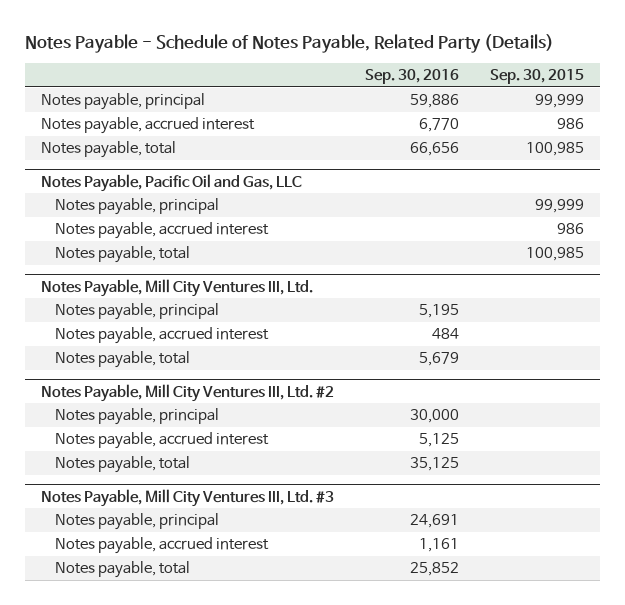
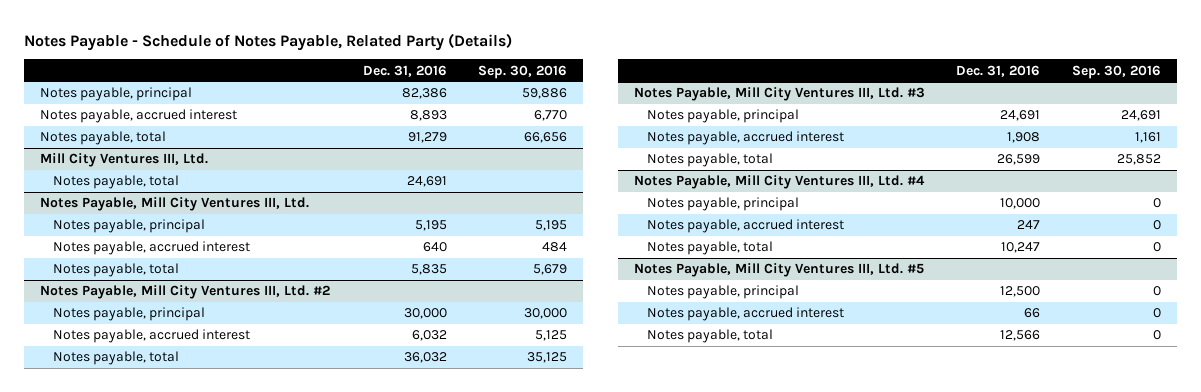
[490,69,585,85] Sep. 30, 2015 -> none
none -> [362,64,447,77] Dec. 31, 2016
[40,173,302,192] Notes Payable, Pacific Oil and Gas, LLC -> none
[54,198,219,216] Notes payable, principal -> none
[54,222,269,240] Notes payable, accrued interest -> none
none -> [40,153,209,168] Mill City Ventures III, Ltd.
none -> [633,175,925,190] Notes Payable, Mill City Ventures III, Ltd. #4
none -> [646,197,799,212] Notes payable, principal
none -> [646,219,844,234] Notes payable, accrued interest
none -> [646,241,773,256] Notes payable, total
none -> [633,263,924,278] Notes Payable, Mill City Ventures III, Ltd. #5
none -> [646,285,799,300] Notes payable, principal
none -> [646,307,844,322] Notes payable, accrued interest
none -> [646,329,773,344] Notes payable, total

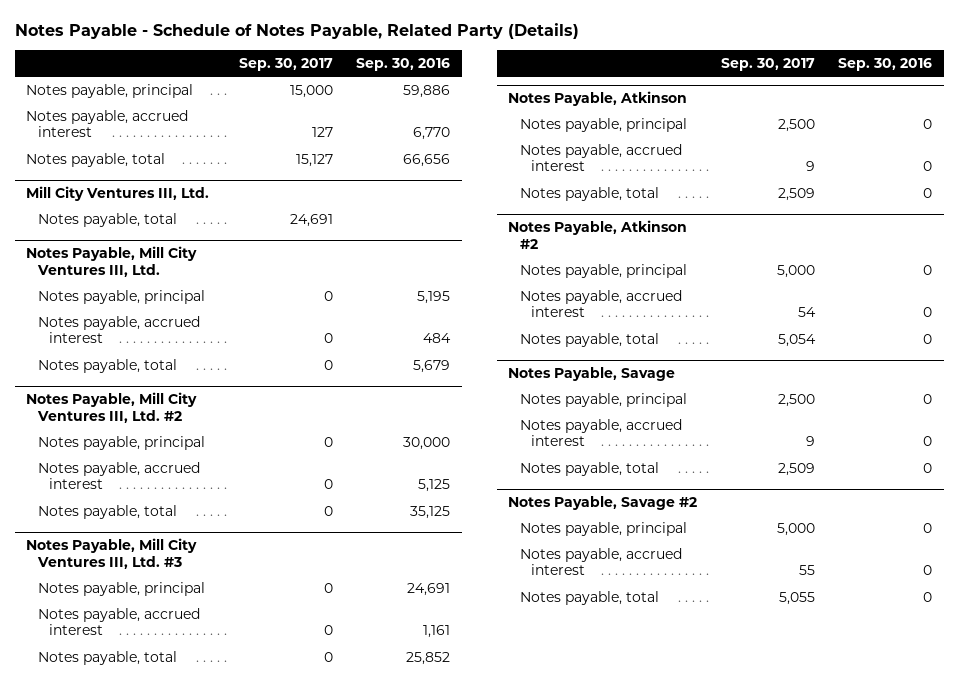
[362,64,447,77] Dec. 31, 2016 -> none
none -> [238,57,333,71] Sep. 30, 2017
[633,175,925,190] Notes Payable, Mill City Ventures III, Ltd. #4 -> none
none -> [508,91,688,107] Notes Payable, Atkinson
[633,263,924,278] Notes Payable, Mill City Ventures III, Ltd. #5 -> none
none -> [508,220,688,249] Notes Payable, Atkinson #2
none -> [508,367,676,382] Notes Payable, Savage
none -> [519,392,687,407] Notes payable, principal
none -> [519,418,682,447] Notes payable, accrued interest
none -> [519,461,659,476] Notes payable, total
none -> [508,496,698,511] Notes Payable, Savage #2
none -> [519,521,687,536] Notes payable, principal
none -> [519,547,682,576] Notes payable, accrued interest
none -> [519,590,659,605] Notes payable, total

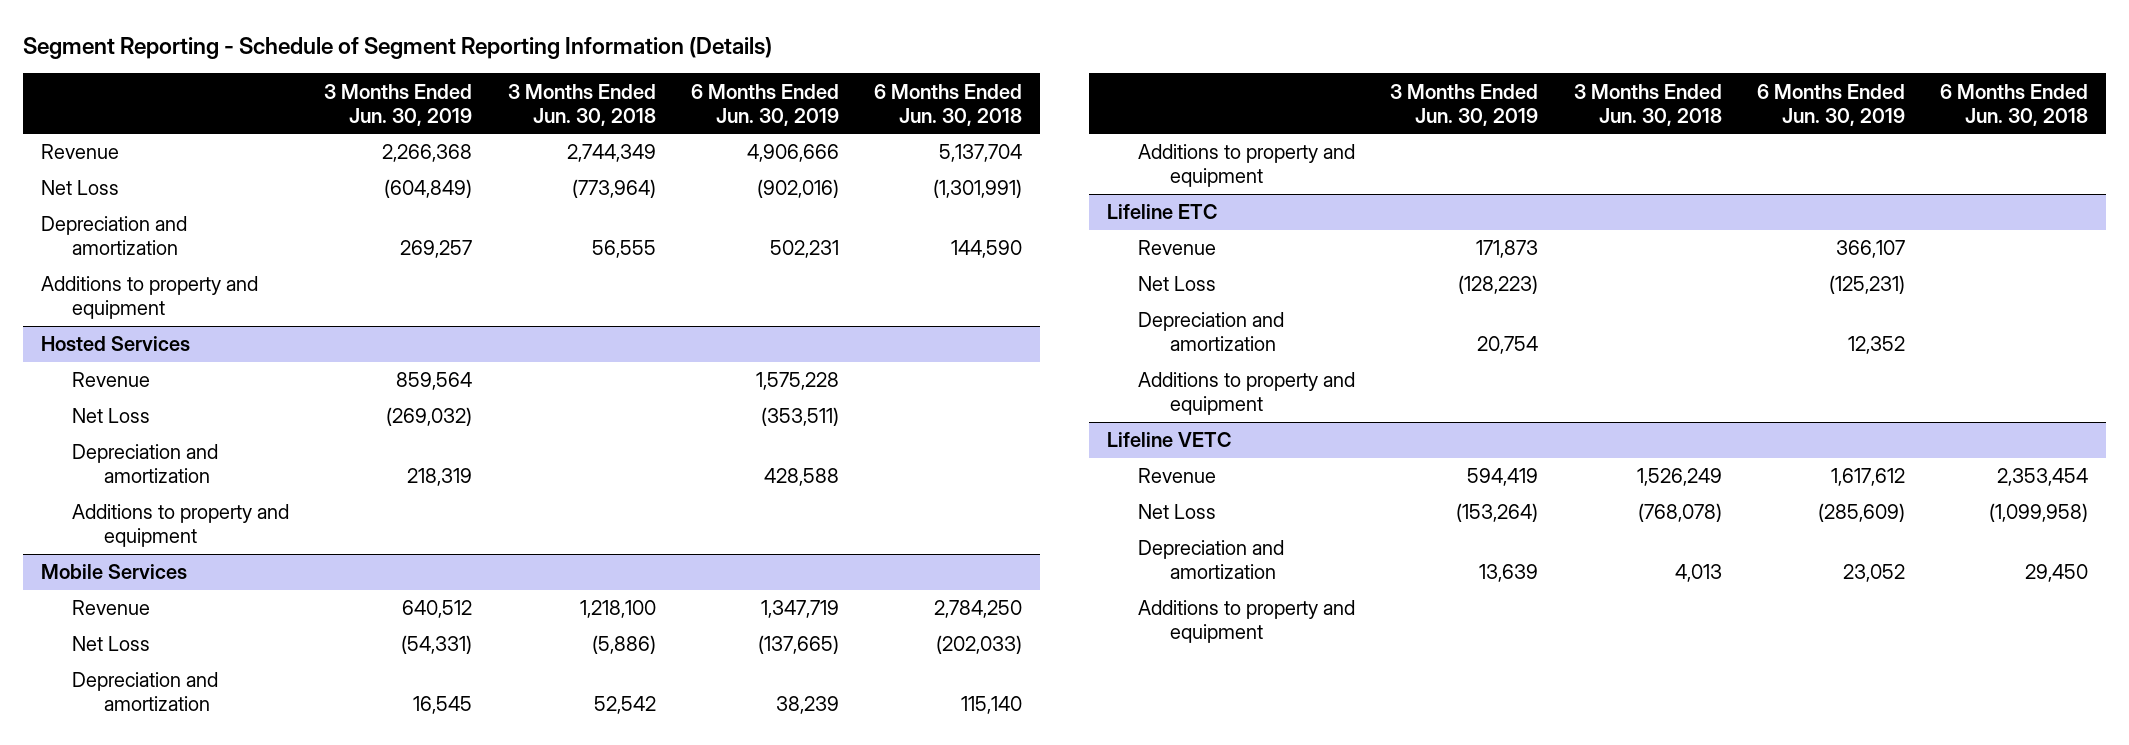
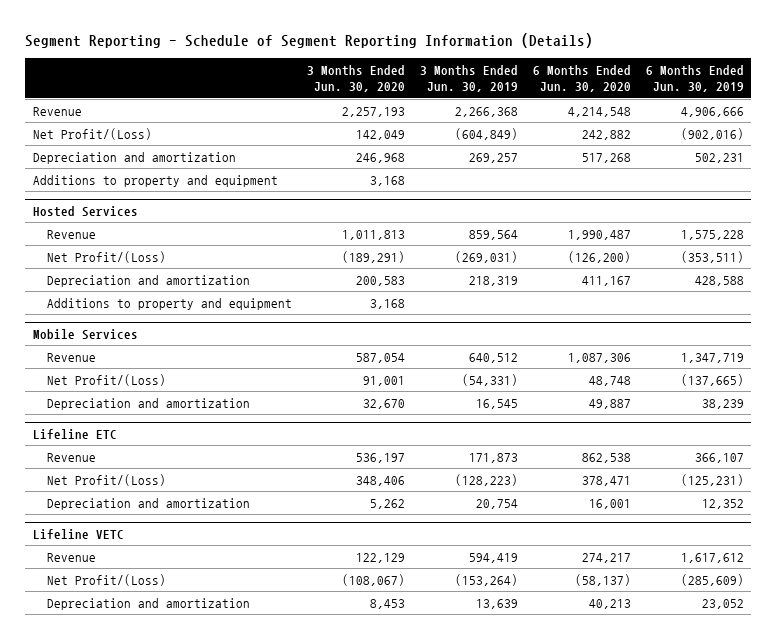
[507,83,656,126] 3 Months Ended Jun. 30, 2018 -> none
[873,83,1022,126] 6 Months Ended Jun. 30, 2018 -> none
none -> [307,64,406,93] 3 Months Ended Jun. 30, 2020
none -> [532,64,631,93] 6 Months Ended Jun. 30, 2020
[40,180,119,196] Net Loss -> [32,127,152,140] Net Profit/(Loss)
[72,408,151,424] Net Loss -> [47,250,167,263] Net Profit/(Loss)
[386,407,473,427] (269,032) -> [455,250,519,263] (269,031)
[72,636,151,652] Net Loss -> [47,373,167,386] Net Profit/(Loss)
[1138,144,1356,188] Additions to property and equipment -> none
[1138,276,1217,292] Net Loss -> [47,473,167,486] Net Profit/(Loss)
[1138,372,1356,416] Additions to property and equipment -> none
[1138,504,1217,520] Net Loss -> [47,573,167,586] Net Profit/(Loss)
[1138,600,1356,644] Additions to property and equipment -> none

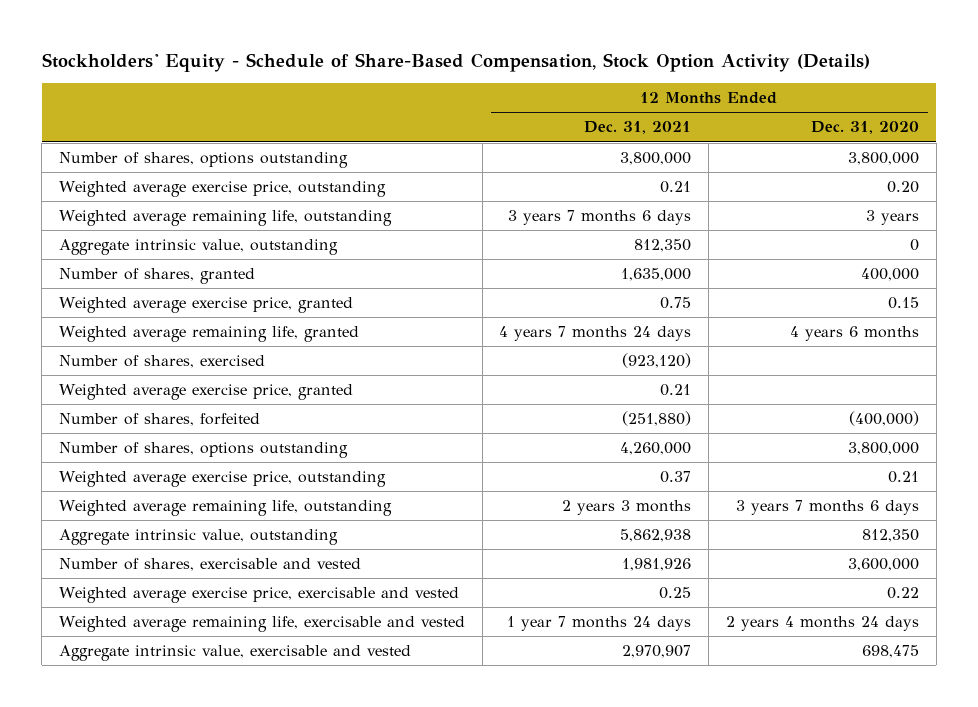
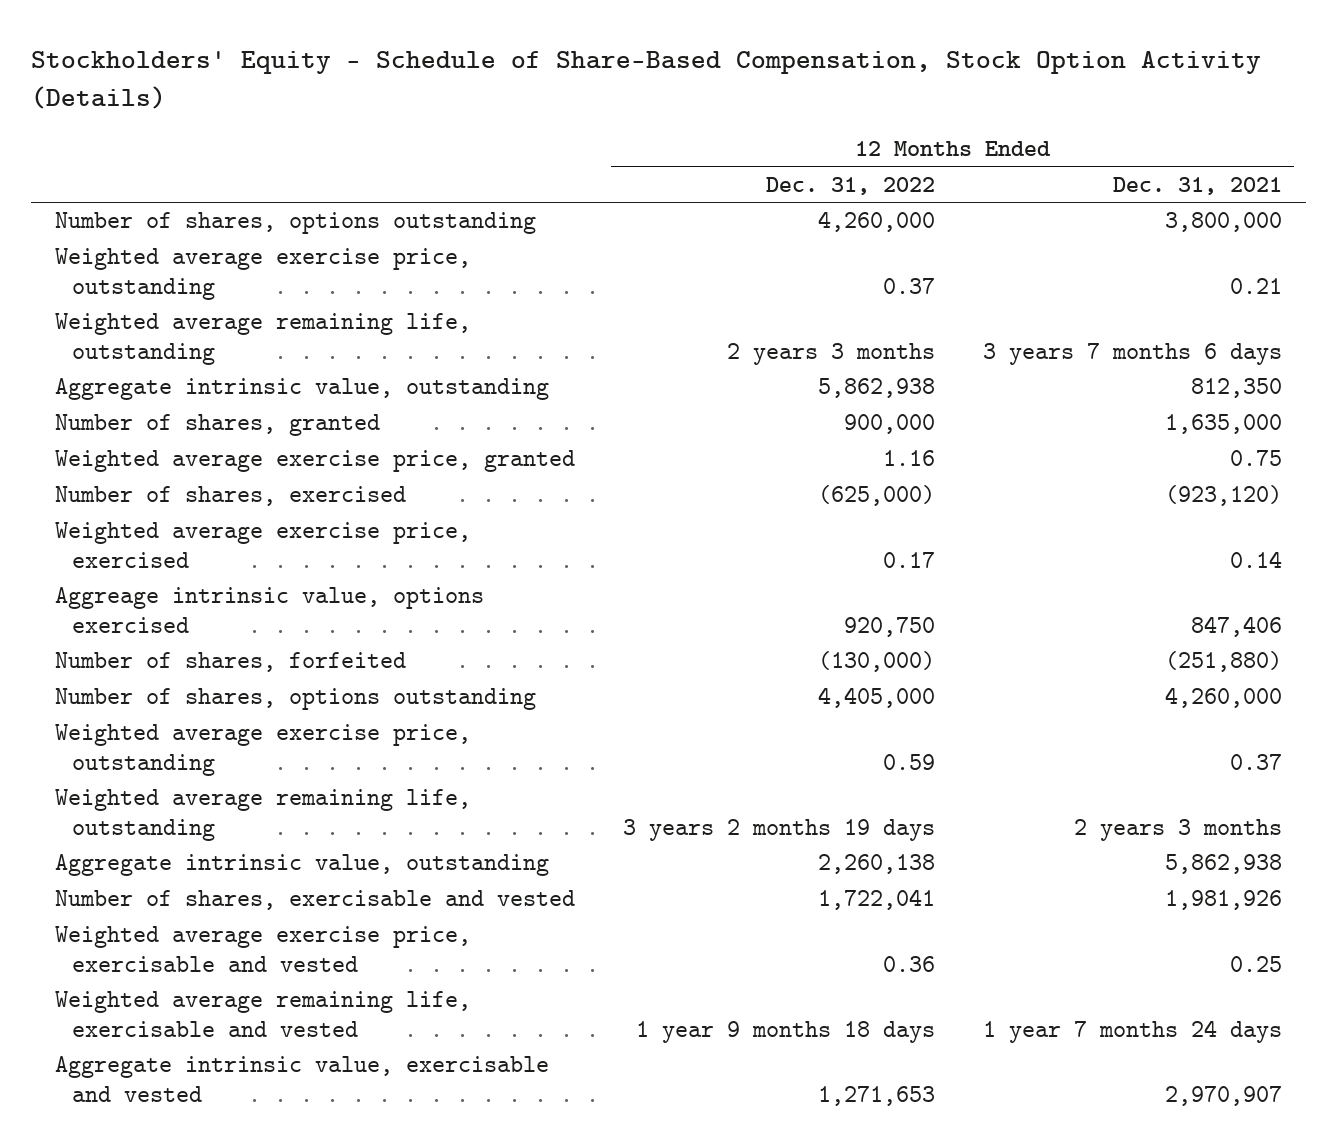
[810,121,919,135] Dec. 31, 2020 -> none
none -> [765,176,935,195] Dec. 31, 2022
[58,326,359,343] Weighted average remaining life, granted -> none
[58,384,353,401] Weighted average exercise price, granted -> [54,522,471,568] Weighted average exercise price, exercised
[660,384,692,397] 0.21 -> [1230,550,1283,568] 0.14
none -> [54,587,484,633] Aggreage intrinsic value, options exercised

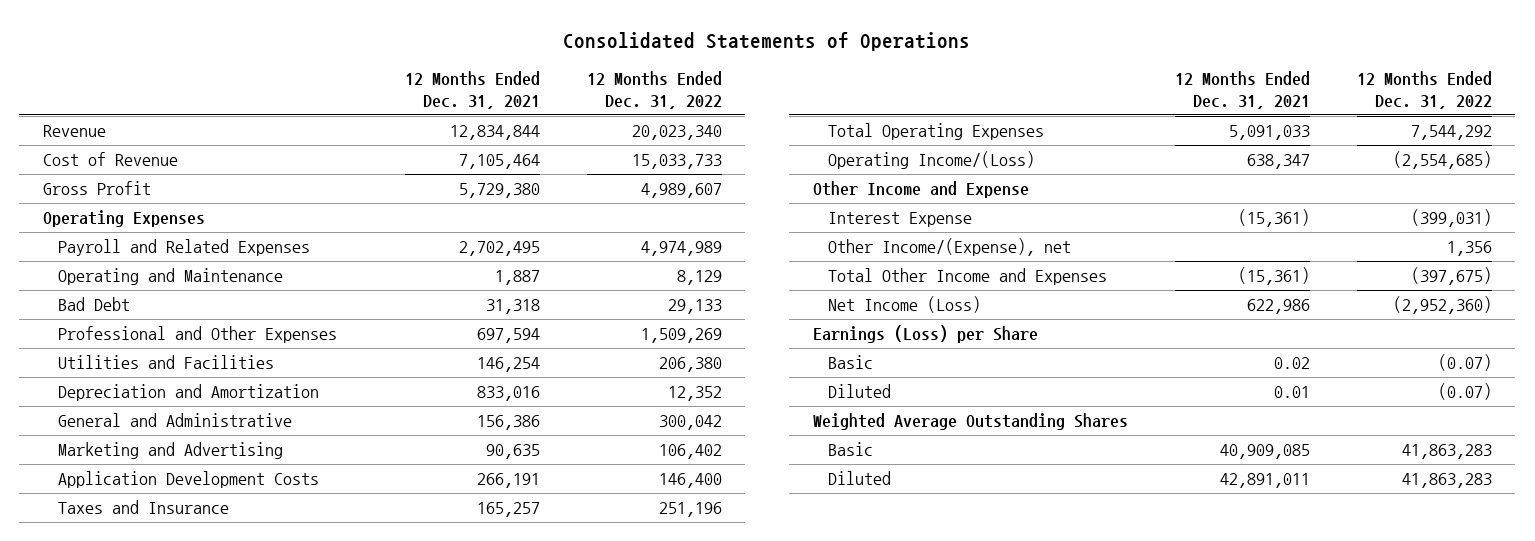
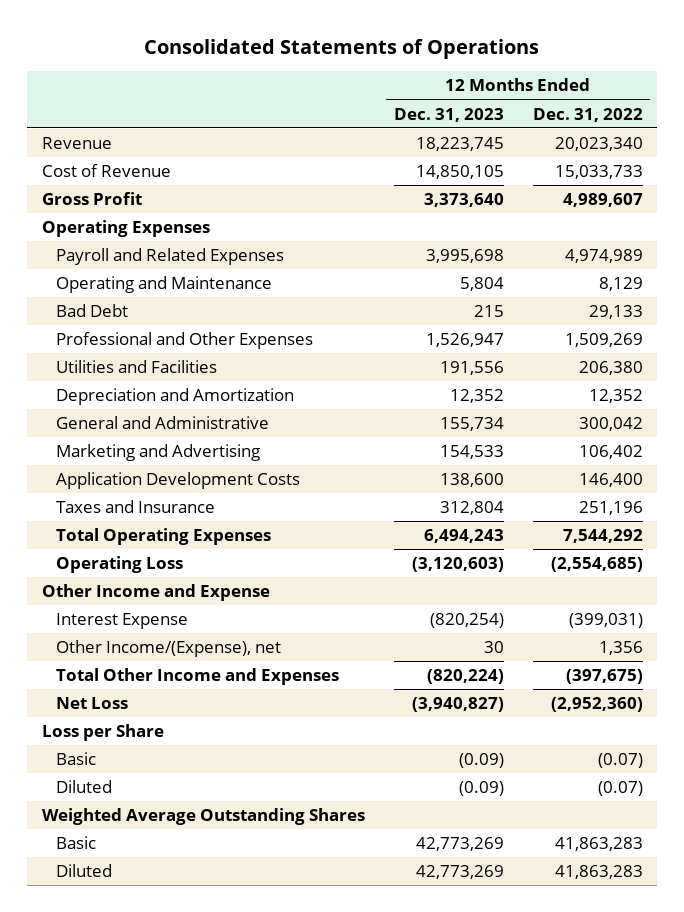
[404,71,540,110] 12 Months Ended Dec. 31, 2021 -> none
none -> [393,107,504,122] Dec. 31, 2023
[828,150,1036,169] Operating Income/(Loss) -> [55,556,183,574] Operating Loss
[828,295,982,313] Net Income (Loss) -> [55,697,128,710] Net Loss
[812,324,1038,343] Earnings (Loss) per Share -> [41,724,164,742] Loss per Share

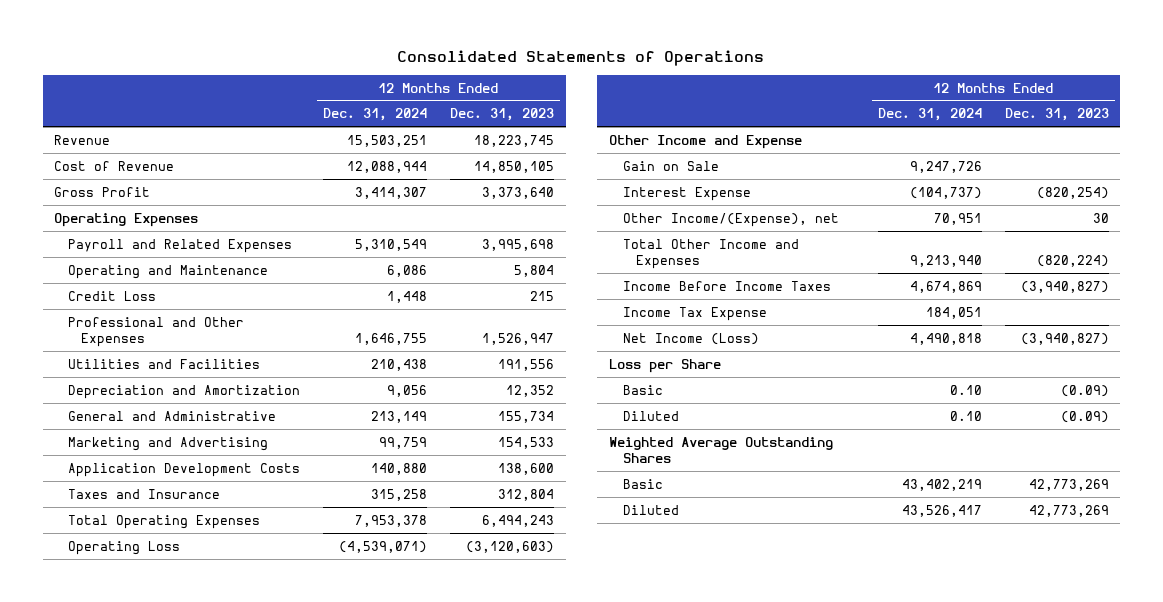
[532,107,643,122] Dec. 31, 2022 -> none
none -> [322,108,427,122] Dec. 31, 2024
[55,304,128,318] Bad Debt -> [67,290,156,301] Credit Loss
none -> [622,160,719,171] Gain on Sale
none -> [622,280,831,291] Income Before Income Taxes
none -> [622,306,767,321] Income Tax Expense
[55,697,128,710] Net Loss -> [622,332,759,345] Net Income (Loss)

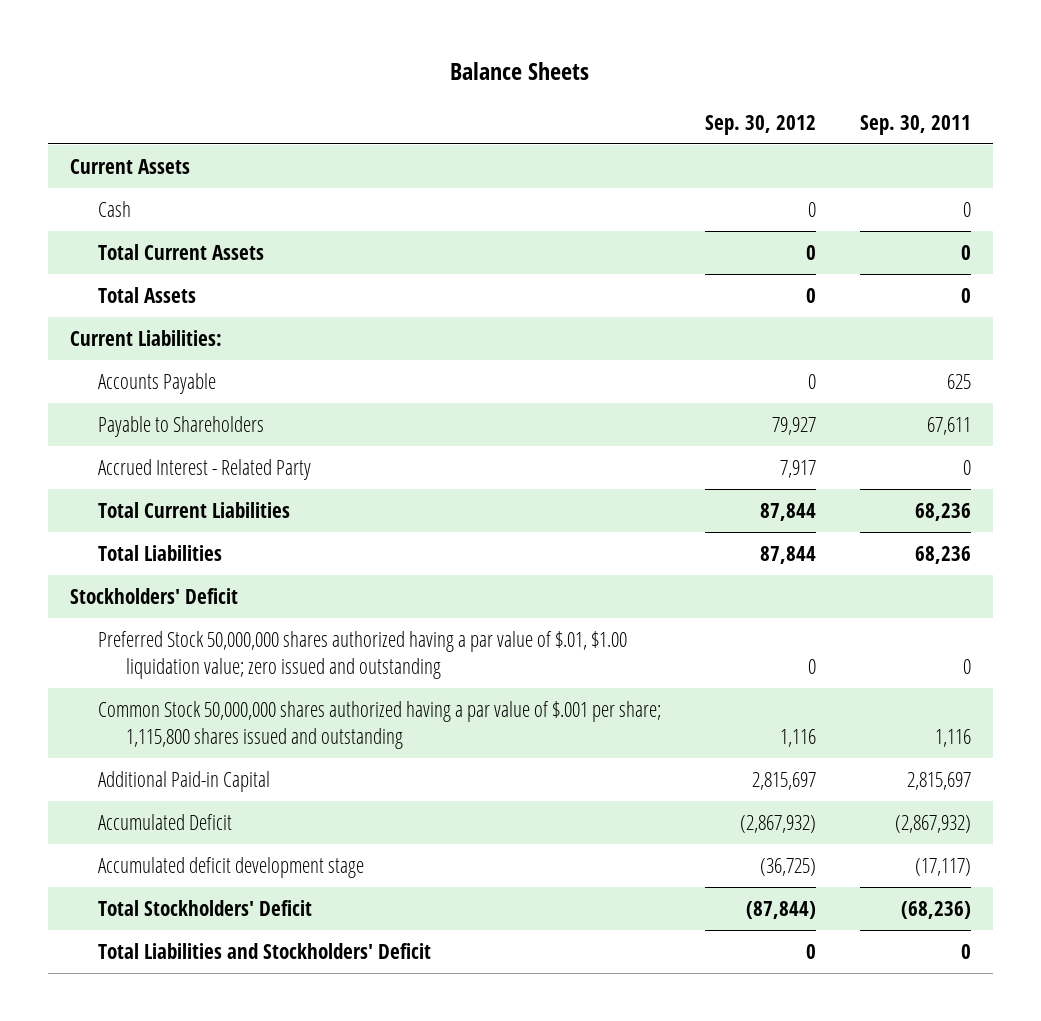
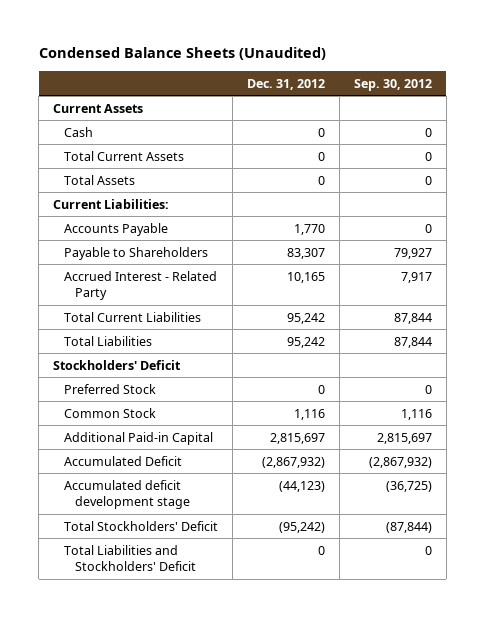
[450,62,590,81] Balance Sheets -> [38,47,326,61] Condensed Balance Sheets (Unaudited)
[859,114,971,135] Sep. 30, 2011 -> none
none -> [246,78,325,90] Dec. 31, 2012
[97,630,627,679] Preferred Stock 50,000,000 shares authorized having a par value of $.01, $1.00 liquidation value; zero issued and outstanding -> [63,383,156,394] Preferred Stock
[97,700,661,749] Common Stock 50,000,000 shares authorized having a par value of $.001 per share; 1,115,800 shares issued and outstanding -> [63,407,156,418] Common Stock

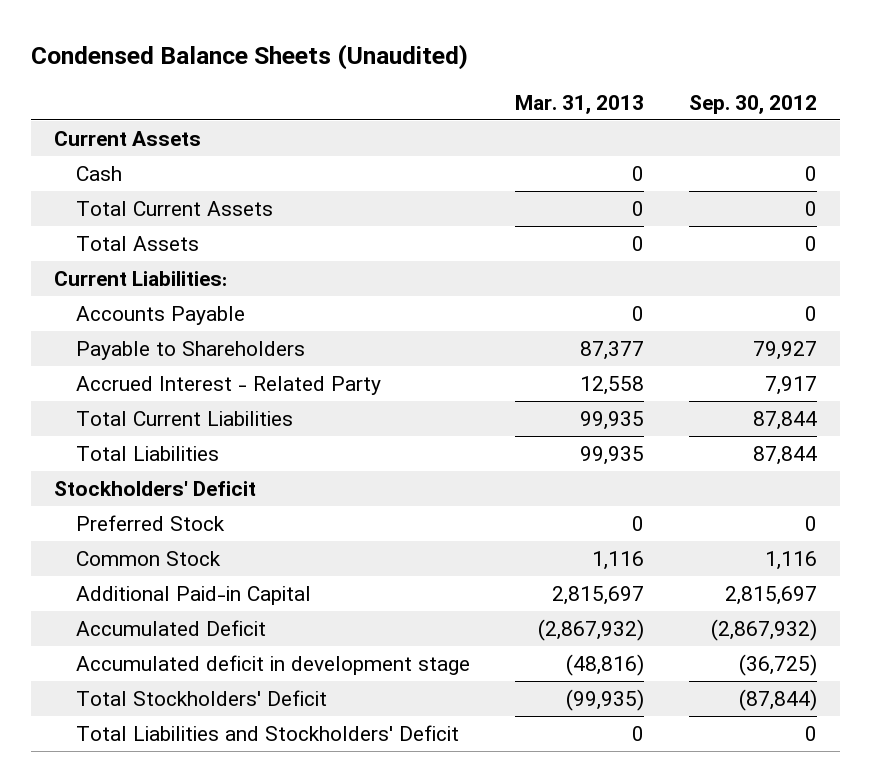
[246,78,325,90] Dec. 31, 2012 -> none
none -> [515,94,645,114] Mar. 31, 2013
[63,479,190,510] Accumulated deficit development stage -> [75,654,470,675] Accumulated deficit in development stage

